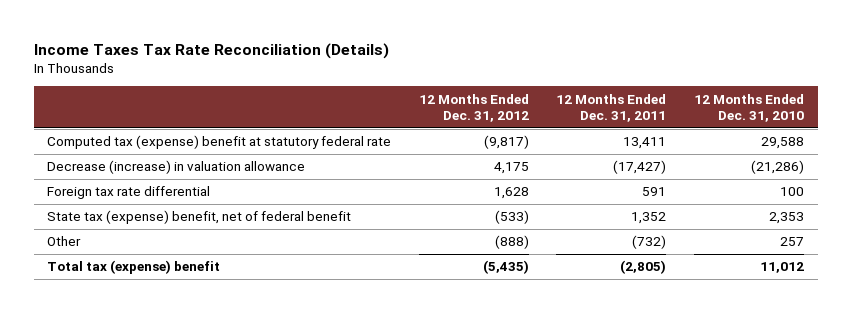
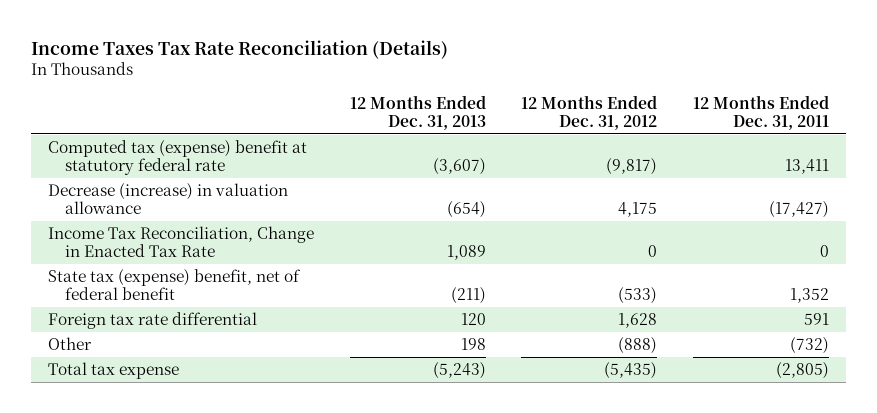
[693,93,804,122] 12 Months Ended Dec. 31, 2010 -> none
none -> [349,95,486,130] 12 Months Ended Dec. 31, 2013
none -> [48,226,315,257] Income Tax Reconciliation, Change in Enacted Tax Rate
[47,186,211,200] Foreign tax rate differential -> [48,312,258,330] Foreign tax rate differential
[47,260,221,275] Total tax (expense) benefit -> [48,362,180,380] Total tax expense

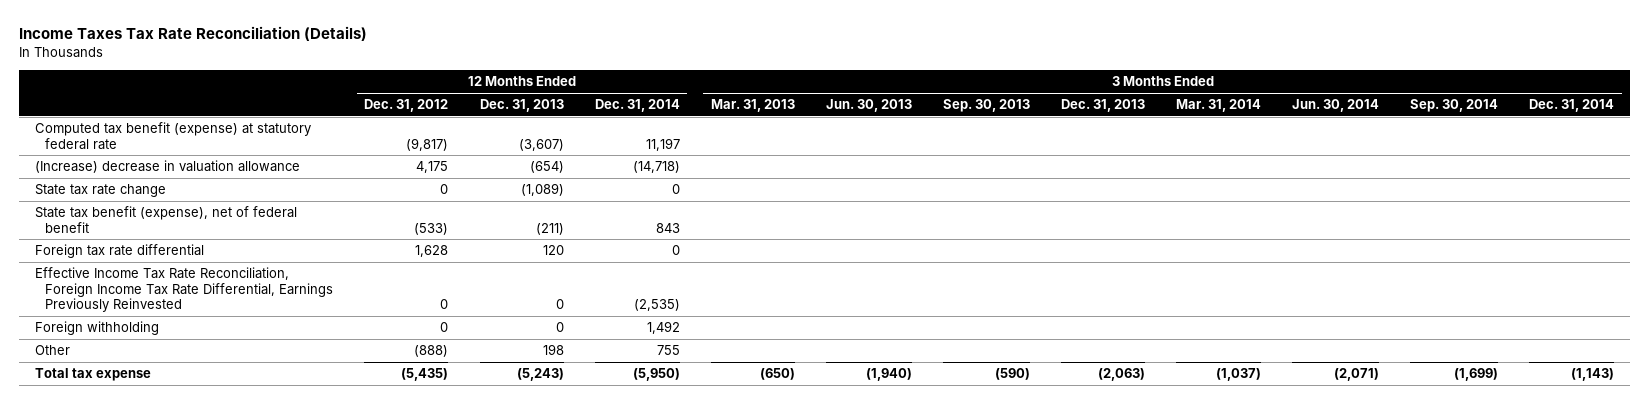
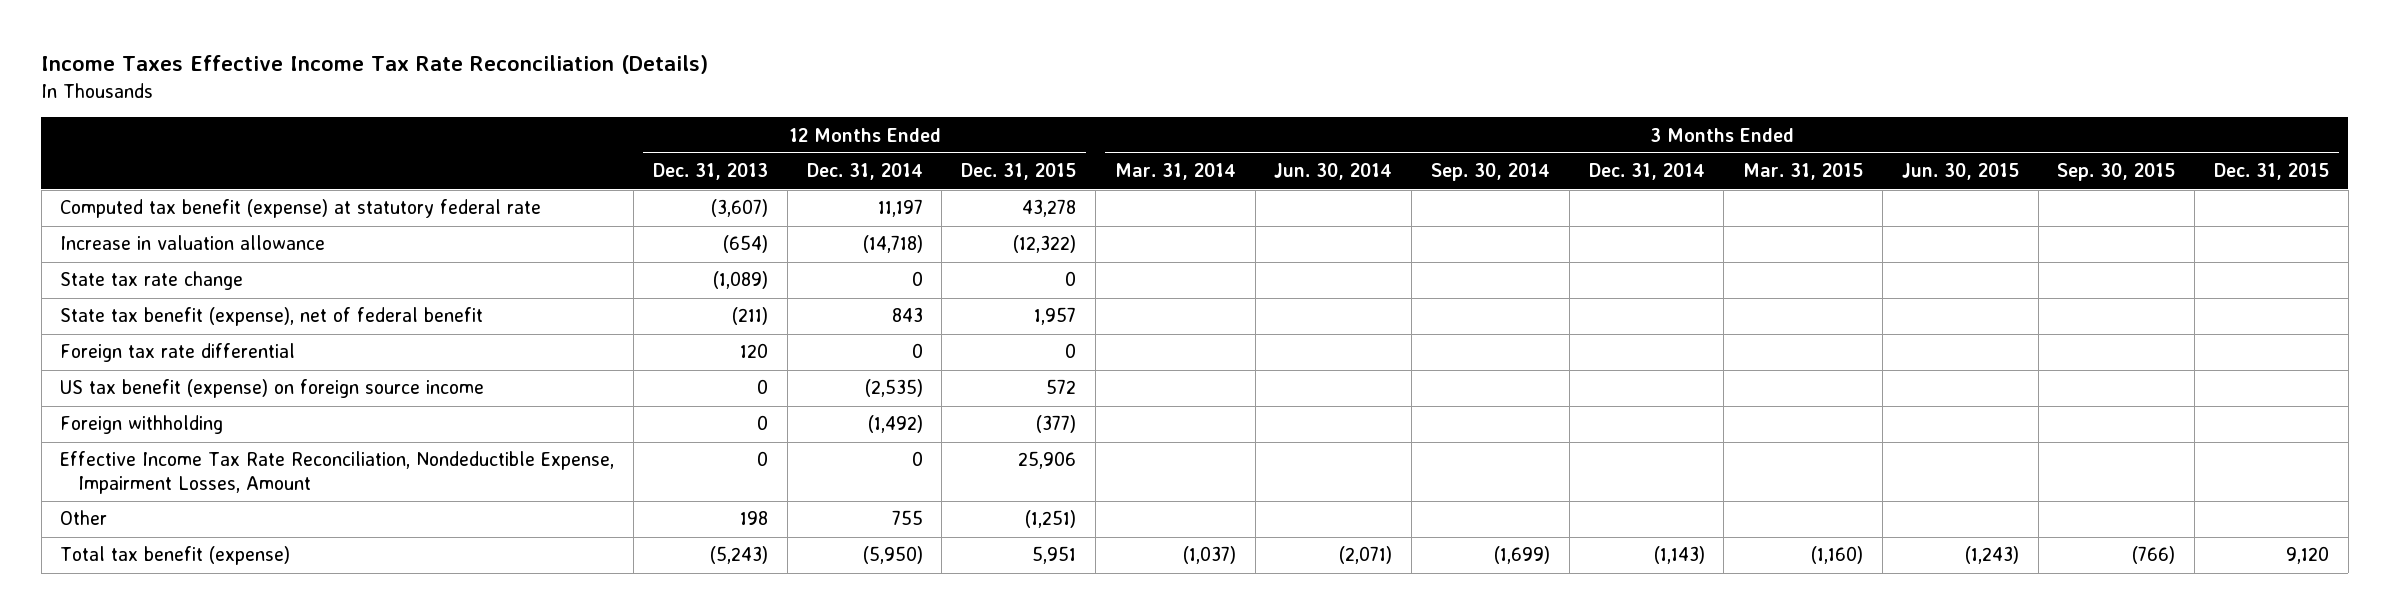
[18,26,367,42] Income Taxes Tax Rate Reconciliation (Details) -> [41,55,709,75] Income Taxes Effective Income Tax Rate Reconciliation (Details)
[364,99,449,113] Dec. 31, 2012 -> none
[710,99,795,113] Mar. 31, 2013 -> none
[825,99,912,113] Jun. 30, 2013 -> none
[942,99,1030,113] Sep. 30, 2013 -> none
[1061,99,1146,113] Dec. 31, 2013 -> none
none -> [961,163,1077,181] Dec. 31, 2015
none -> [1743,163,1864,181] Mar. 31, 2015
none -> [1901,163,2019,181] Jun. 30, 2015
none -> [2057,163,2176,182] Sep. 30, 2015
none -> [2214,163,2330,181] Dec. 31, 2015
[34,160,300,174] (Increase) decrease in valuation allowance -> [60,235,326,251] Increase in valuation allowance
[34,267,334,313] Effective Income Tax Rate Reconciliation, Foreign Income Tax Rate Differential, Earnings Previously Reinvested -> [60,379,485,399] US tax benefit (expense) on foreign source income
[646,321,680,335] 1,492 -> [867,415,923,434] (1,492)
none -> [60,451,615,494] Effective Income Tax Rate Reconciliation, Nondeductible Expense, Impairment Losses, Amount
[34,368,151,382] Total tax expense -> [60,546,291,566] Total tax benefit (expense)

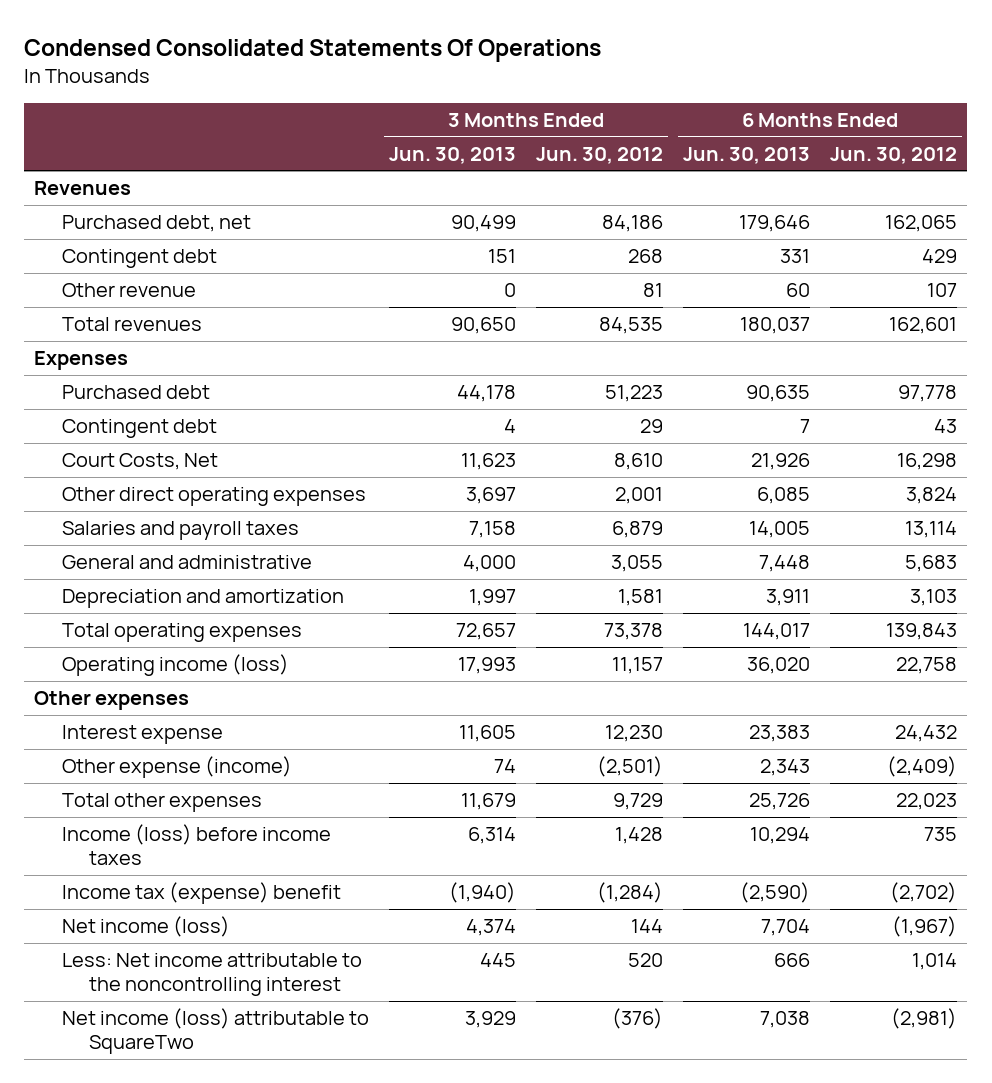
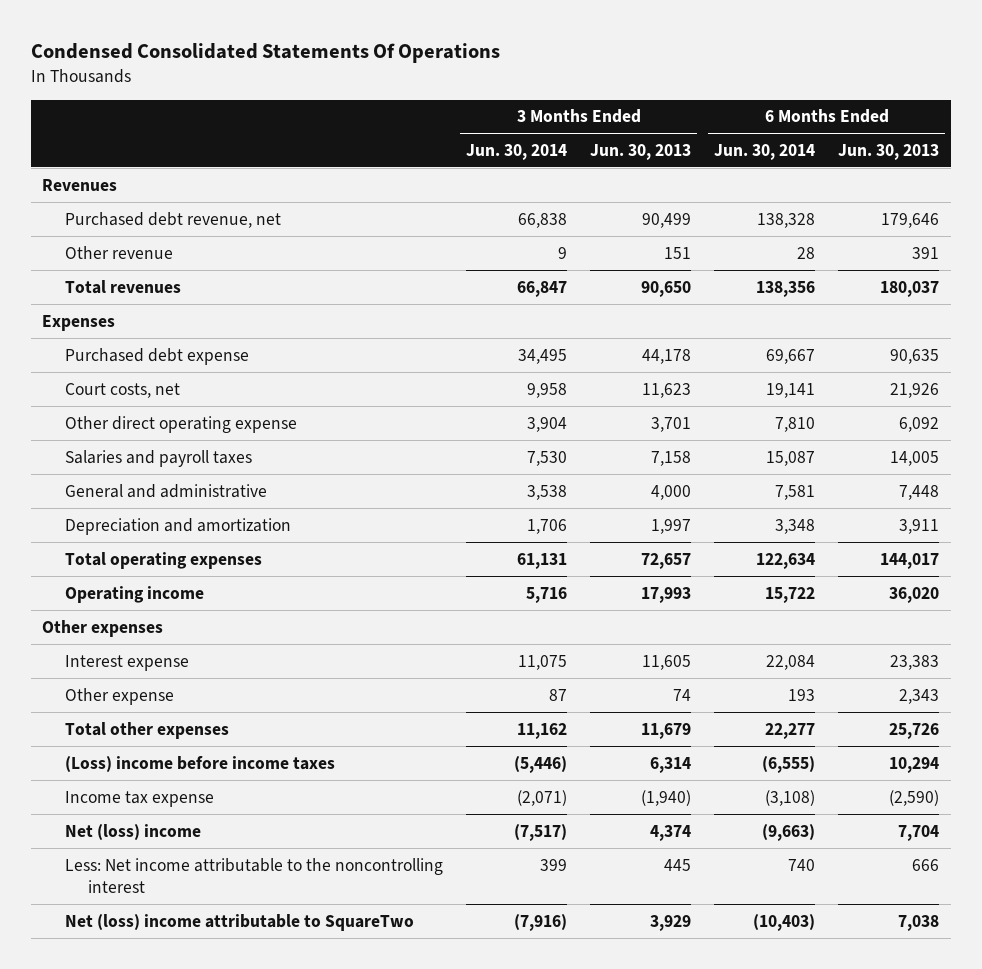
[536,146,664,164] Jun. 30, 2012 -> none
[830,146,958,164] Jun. 30, 2012 -> none
none -> [466,143,568,160] Jun. 30, 2014
none -> [714,143,816,160] Jun. 30, 2014
[61,249,217,269] Contingent debt -> none
[61,215,251,233] Purchased debt, net -> [65,211,282,228] Purchased debt revenue, net
[503,283,516,298] 0 -> [664,246,692,259] 151
[786,283,811,298] 60 -> [912,246,940,259] 391
[61,419,217,439] Contingent debt -> none
[61,385,210,400] Purchased debt -> [65,347,250,365] Purchased debt expense
[61,453,218,471] Court Costs, Net -> [65,382,181,398] Court costs, net
[61,487,366,507] Other direct operating expenses -> [65,415,298,433] Other direct operating expense
[465,487,516,505] 3,697 -> [651,416,692,432] 3,701
[757,487,811,505] 6,085 -> [899,416,940,432] 6,092
[61,654,289,677] Operating income (loss) -> [65,585,205,603] Operating income
[61,756,292,779] Other expense (income) -> [65,687,175,705] Other expense
[61,824,331,866] Income (loss) before income taxes -> [65,755,336,772] (Loss) income before income taxes
[61,882,341,905] Income tax (expense) benefit -> [65,790,215,807] Income tax expense
[61,916,230,938] Net income (loss) -> [65,823,202,840] Net (loss) income
[61,1008,369,1055] Net income (loss) attributable to SquareTwo -> [65,913,415,931] Net (loss) income attributable to SquareTwo

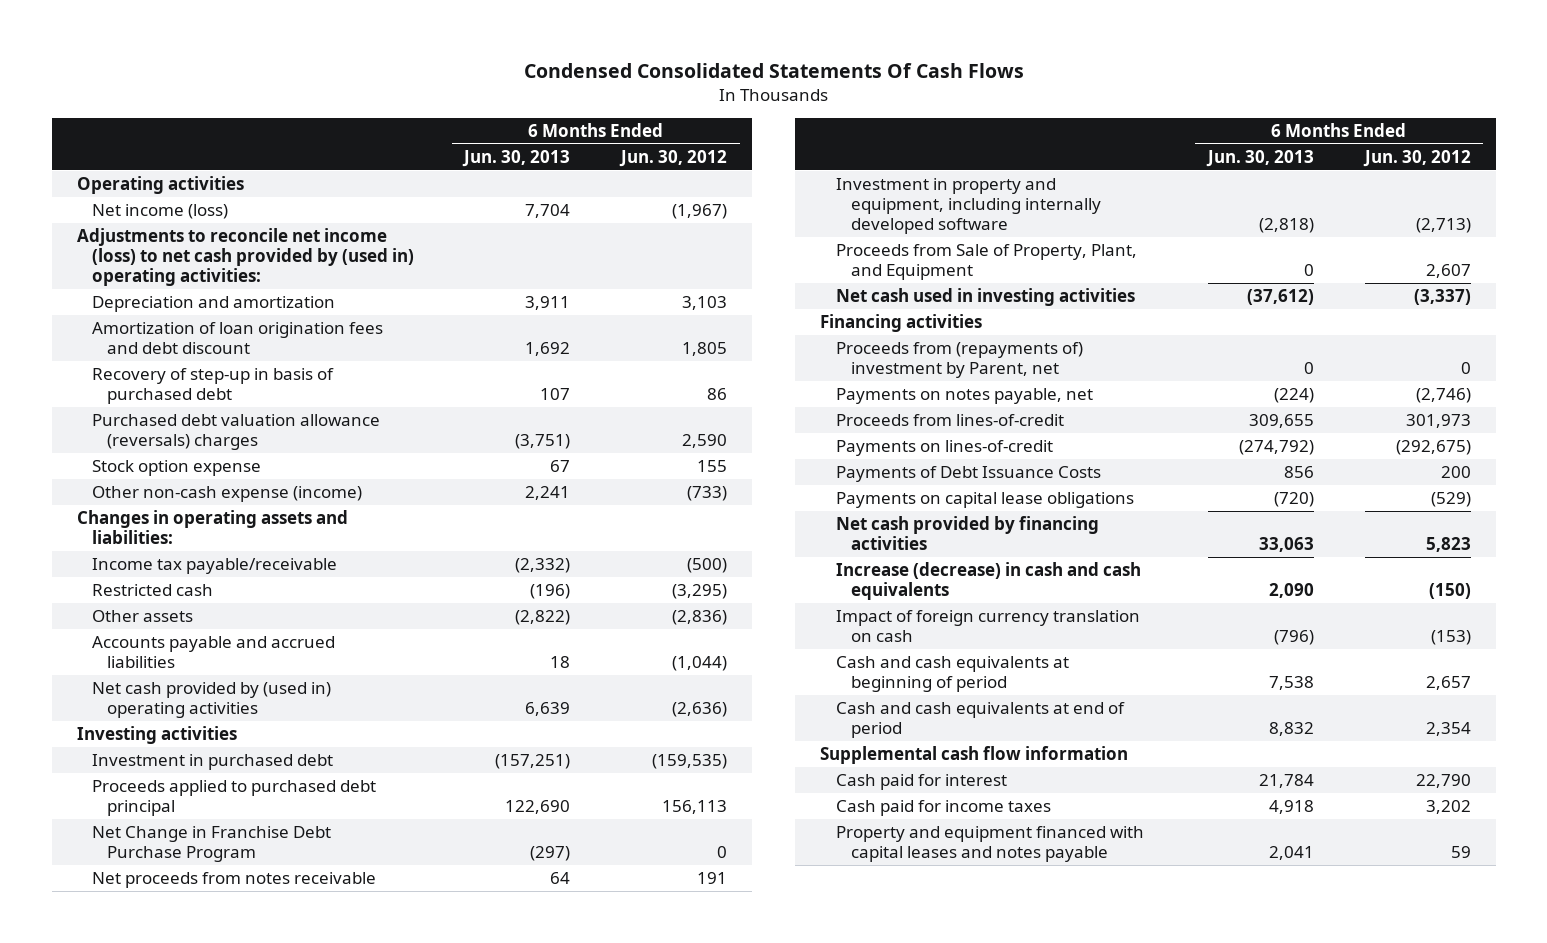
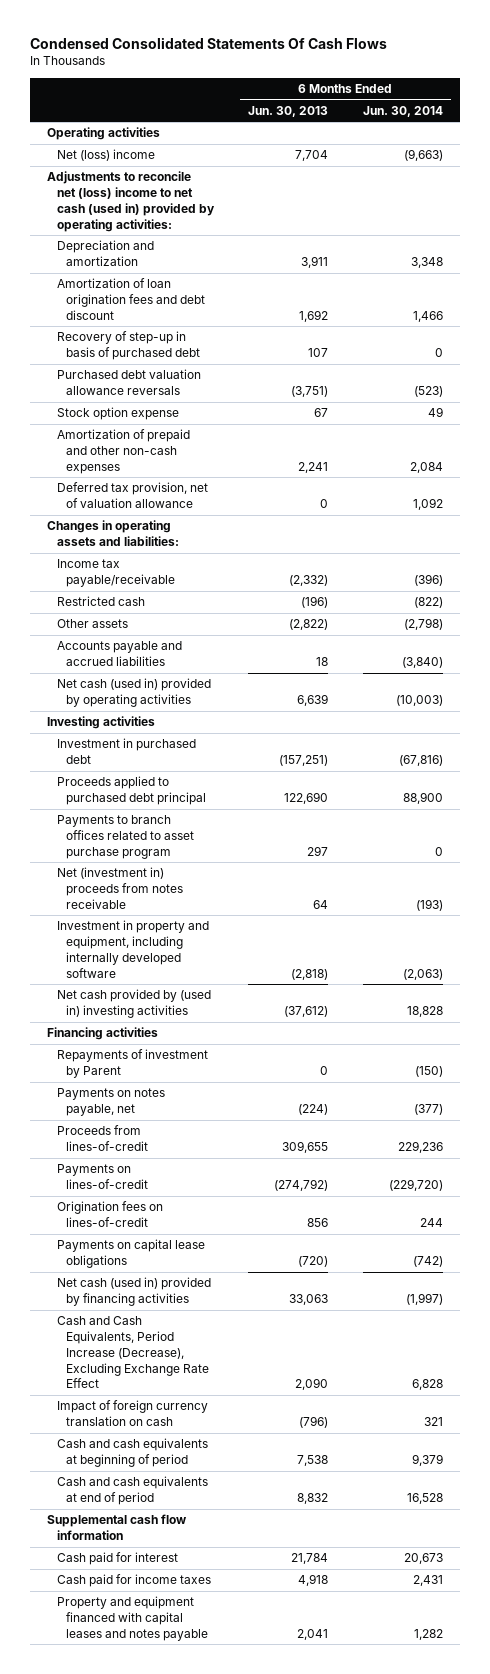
[619,149,728,167] Jun. 30, 2012 -> none
none -> [362,105,443,117] Jun. 30, 2014
[91,203,228,219] Net income (loss) -> [56,149,155,162] Net (loss) income
[76,227,414,287] Adjustments to reconcile net income (loss) to net cash provided by (used in) operating activities: -> [47,171,215,232] Adjustments to reconcile net (loss) income to net cash (used in) provided by operating activities:
[91,413,380,451] Purchased debt valuation allowance (reversals) charges -> [56,369,201,396] Purchased debt valuation allowance reversals
[91,485,362,502] Other non-cash expense (income) -> [56,429,190,474] Amortization of prepaid and other non-cash expenses
none -> [56,482,208,509] Deferred tax provision, net of valuation allowance
[91,681,331,719] Net cash provided by (used in) operating activities -> [56,678,211,708] Net cash (used in) provided by operating activities
[91,825,331,863] Net Change in Franchise Debt Purchase Program -> none
none -> [56,815,195,859] Payments to branch offices related to asset purchase program
[91,871,376,888] Net proceeds from notes receivable -> [56,867,184,909] Net (investment in) proceeds from notes receivable
[835,243,1137,281] Proceeds from Sale of Property, Plant, and Equipment -> none
[835,287,1135,306] Net cash used in investing activities -> [56,989,211,1019] Net cash provided by (used in) investing activities
[835,341,1083,379] Proceeds from (repayments of) investment by Parent, net -> [56,1049,208,1079] Repayments of investment by Parent
[835,465,1101,482] Payments of Debt Issuance Costs -> [56,1201,163,1228] Origination fees on lines-of-credit
[835,561,1141,601] Increase (decrease) in cash and cash equivalents -> none
[835,515,1099,551] Net cash provided by financing activities -> [56,1277,211,1307] Net cash (used in) provided by financing activities
none -> [56,1316,210,1389] Cash and Cash Equivalents, Period Increase (Decrease), Excluding Exchange Rate Effect

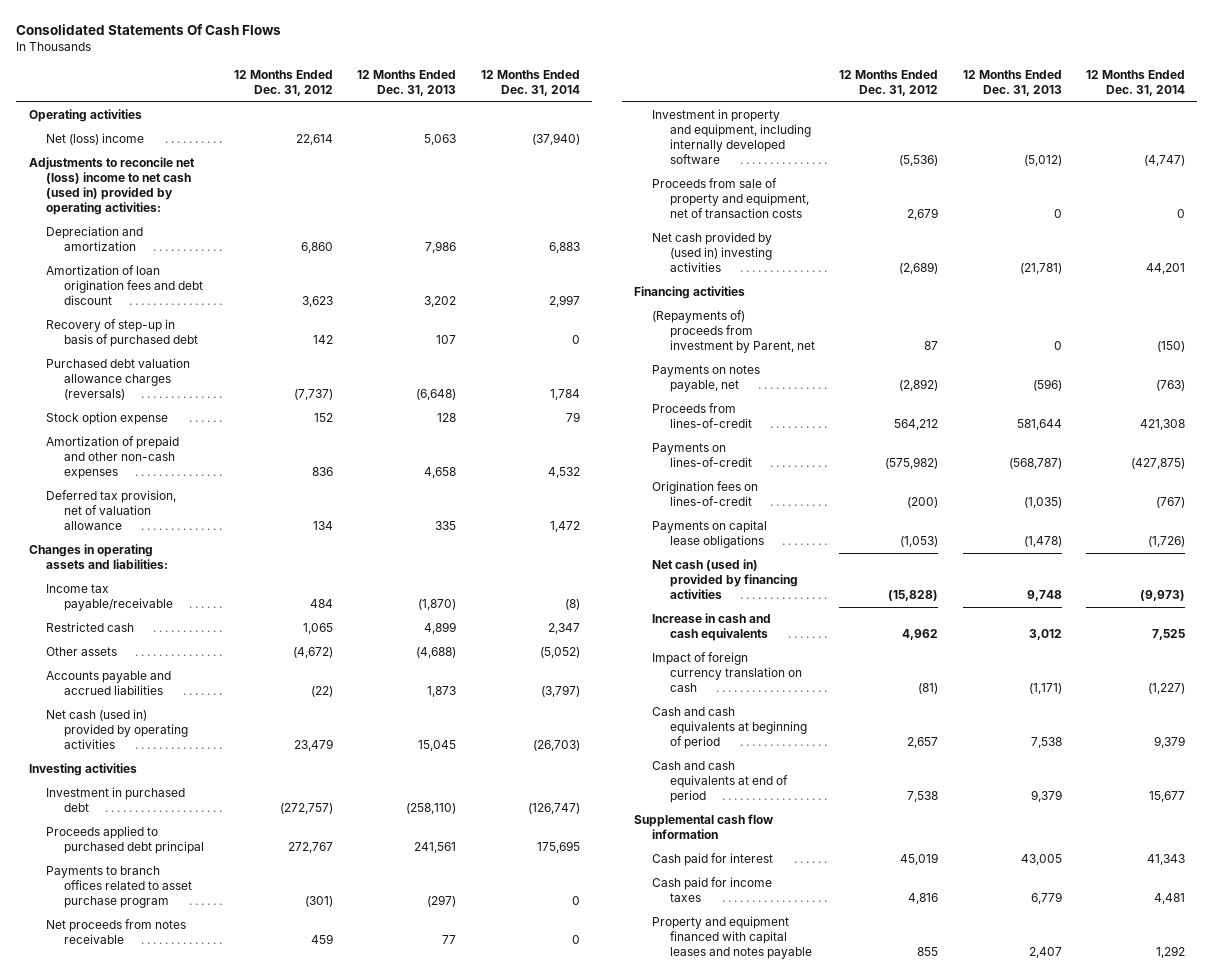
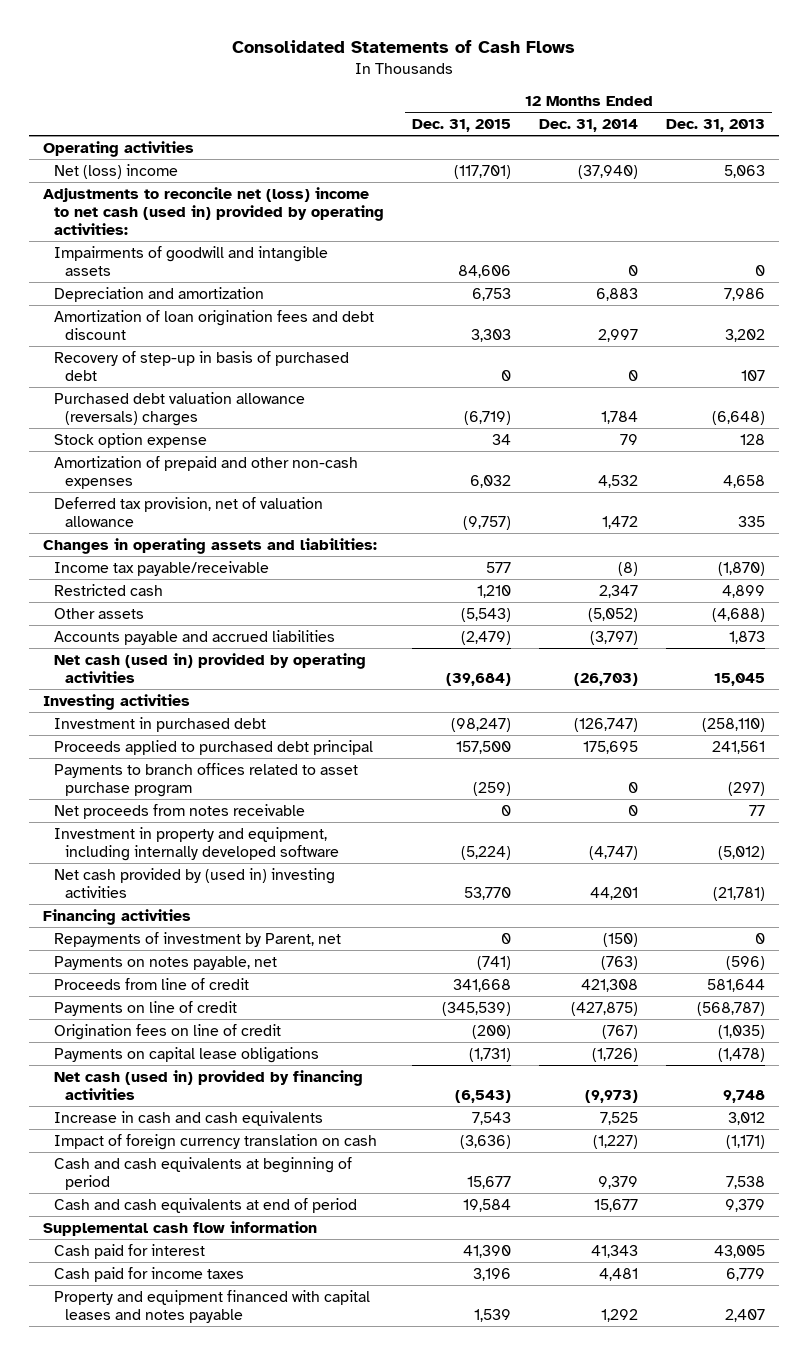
[16,23,282,35] Consolidated Statements Of Cash Flows -> [232,40,576,54] Consolidated Statements of Cash Flows
[233,69,333,96] 12 Months Ended Dec. 31, 2012 -> none
none -> [412,118,512,132] Dec. 31, 2015
none -> [54,245,329,276] Impairments of goodwill and intangible assets
[46,358,191,401] Purchased debt valuation allowance charges (reversals) -> [54,391,306,426] Purchased debt valuation allowance (reversals) charges
[651,178,809,219] Proceeds from sale of property and equipment, net of transaction costs -> none
[651,310,815,354] (Repayments of) proceeds from investment by Parent, net -> [54,931,342,947] Repayments of investment by Parent, net
[651,403,752,429] Proceeds from lines-of-credit -> [54,977,250,990] Proceeds from line of credit
[651,443,752,468] Payments on lines-of-credit -> [54,1000,238,1016] Payments on line of credit
[651,481,758,507] Origination fees on lines-of-credit -> [54,1023,282,1040] Origination fees on line of credit

